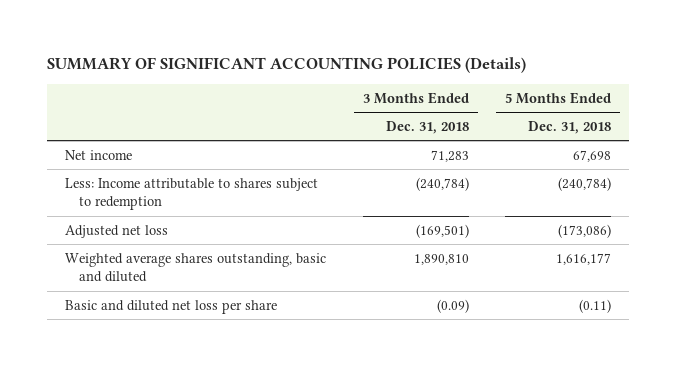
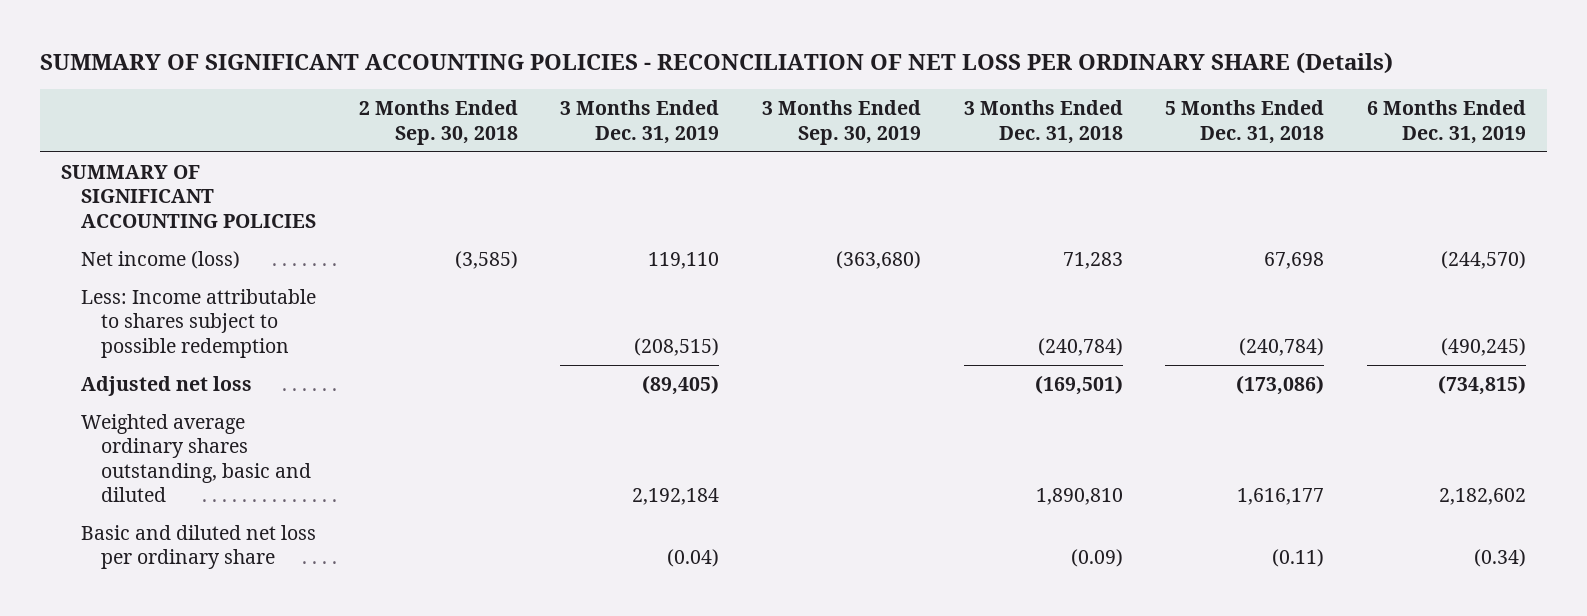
[47,57,527,74] SUMMARY OF SIGNIFICANT ACCOUNTING POLICIES (Details) -> [39,51,1393,74] SUMMARY OF SIGNIFICANT ACCOUNTING POLICIES - RECONCILIATION OF NET LOSS PER ORDINARY SHARE (Details)
none -> [358,100,518,145] 2 Months Ended Sep. 30, 2018
none -> [560,100,720,144] 3 Months Ended Dec. 31, 2019
none -> [761,100,921,145] 3 Months Ended Sep. 30, 2019
none -> [1366,100,1526,144] 6 Months Ended Dec. 31, 2019
none -> [60,165,317,228] SUMMARY OF SIGNIFICANT ACCOUNTING POLICIES
[65,149,133,160] Net income -> [81,251,241,270] Net income (loss)
[65,177,319,211] Less: Income attributable to shares subject to redemption -> [81,289,317,358] Less: Income attributable to shares subject to possible redemption
[65,252,327,283] Weighted average shares outstanding, basic and diluted -> [81,414,312,503] Weighted average ordinary shares outstanding, basic and diluted
[65,299,278,314] Basic and diluted net loss per share -> [81,525,317,570] Basic and diluted net loss per ordinary share

